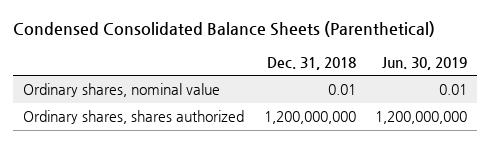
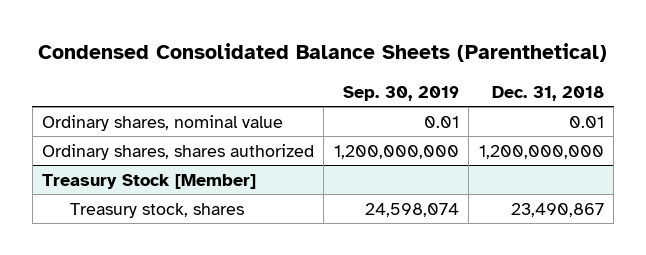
[382,56,468,70] Jun. 30, 2019 -> none
none -> [342,85,459,101] Sep. 30, 2019
none -> [42,173,257,189] Treasury Stock [Member]
none -> [69,202,244,218] Treasury stock, shares

